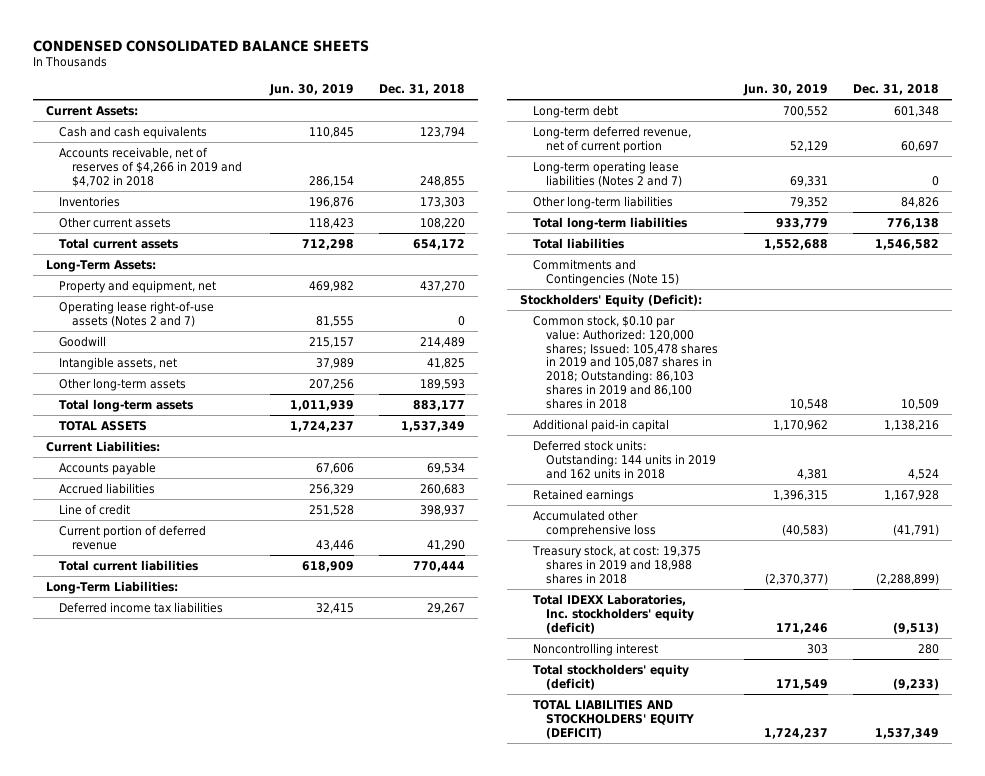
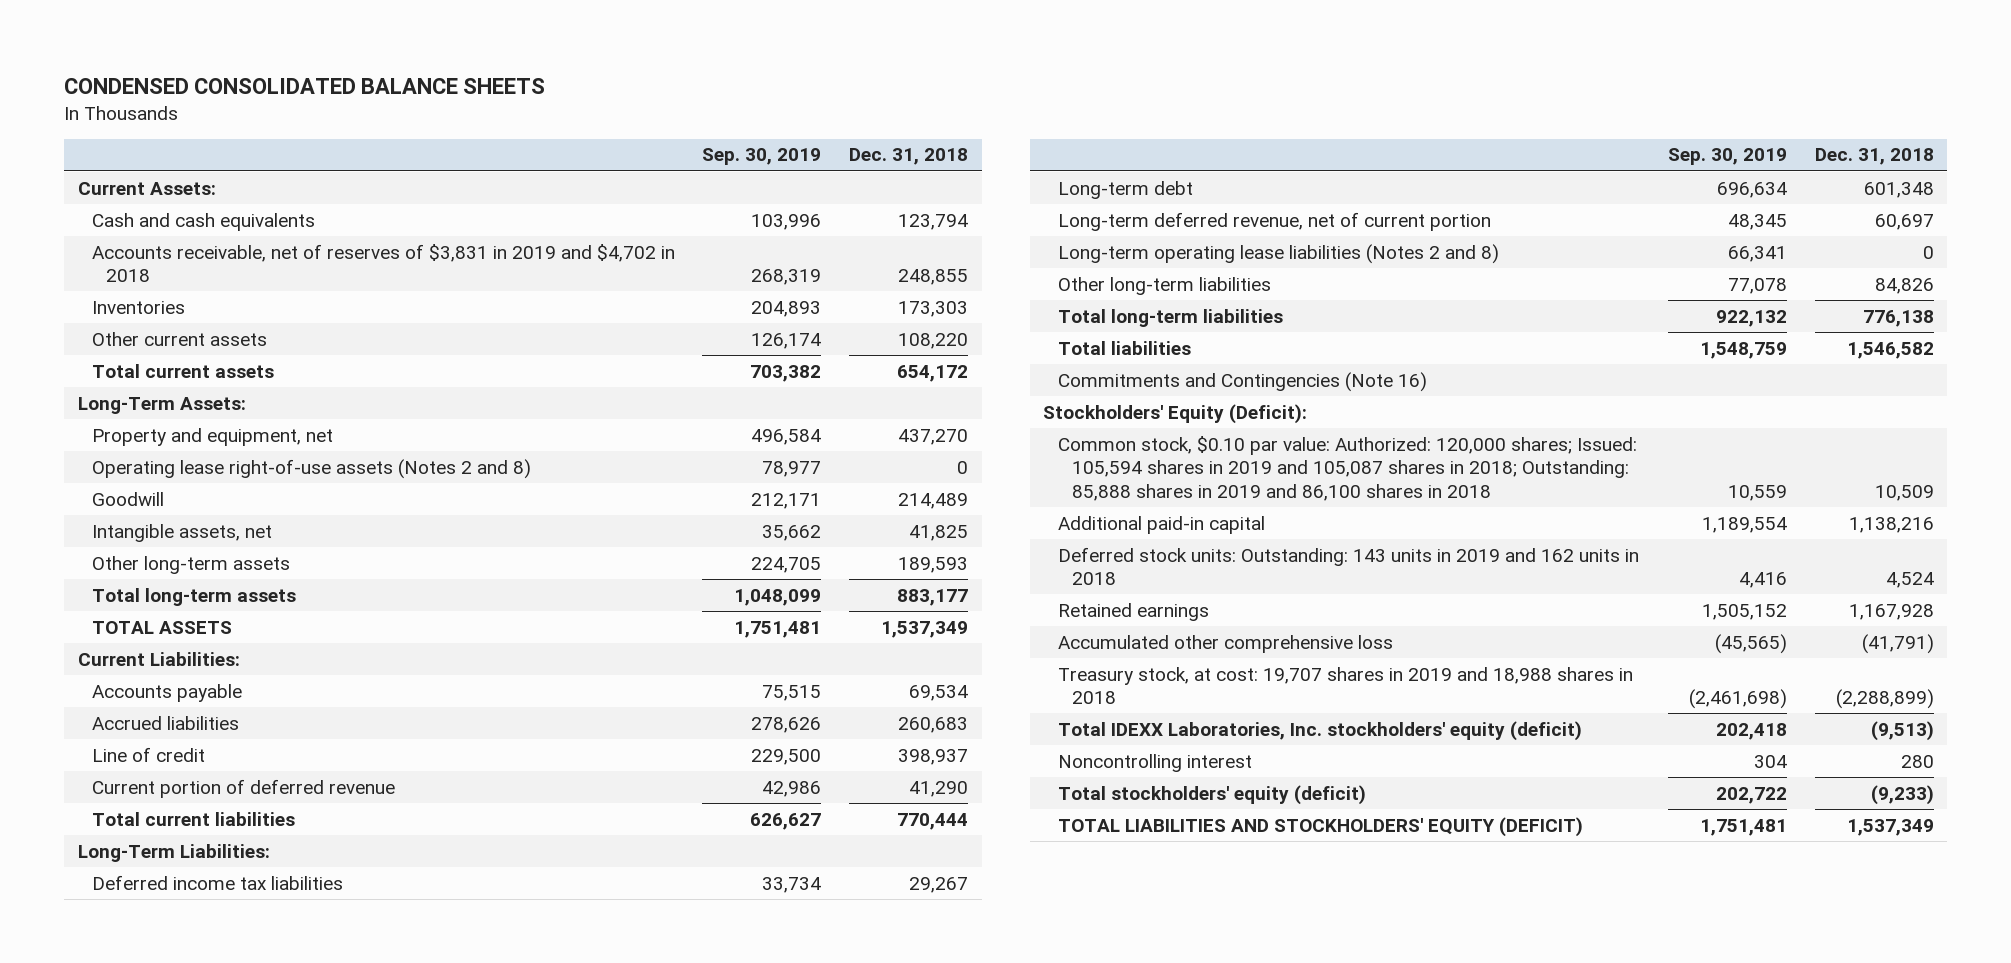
[268,83,354,96] Jun. 30, 2019 -> none
none -> [702,148,822,166] Sep. 30, 2019
[58,146,243,187] Accounts receivable, net of reserves of $4,266 in 2019 and $4,702 in 2018 -> [91,243,675,283] Accounts receivable, net of reserves of $3,831 in 2019 and $4,702 in 2018
[58,300,214,327] Operating lease right-of-use assets (Notes 2 and 7) -> [91,458,531,479] Operating lease right-of-use assets (Notes 2 and 8)
[532,160,683,187] Long-term operating lease liabilities (Notes 2 and 7) -> [1057,243,1499,264] Long-term operating lease liabilities (Notes 2 and 8)
[532,258,680,286] Commitments and Contingencies (Note 15) -> [1057,371,1427,392] Commitments and Contingencies (Note 16)
[532,314,719,410] Common stock, $0.10 par value: Authorized: 120,000 shares; Issued: 105,478 shares in 2019 and 105,087 shares in 2018; Outstanding: 86,103 shares in 2019 and 86,100 shares in 2018 -> [1057,435,1637,501] Common stock, $0.10 par value: Authorized: 120,000 shares; Issued: 105,594 shares in 2019 and 105,087 shares in 2018; Outstanding: 85,888 shares in 2019 and 86,100 shares in 2018
[532,439,717,479] Deferred stock units: Outstanding: 144 units in 2019 and 162 units in 2018 -> [1057,546,1639,586] Deferred stock units: Outstanding: 143 units in 2019 and 162 units in 2018
[531,544,701,584] Treasury stock, at cost: 19,375 shares in 2019 and 18,988 shares in 2018 -> [1057,666,1633,705] Treasury stock, at cost: 19,707 shares in 2019 and 18,988 shares in 2018

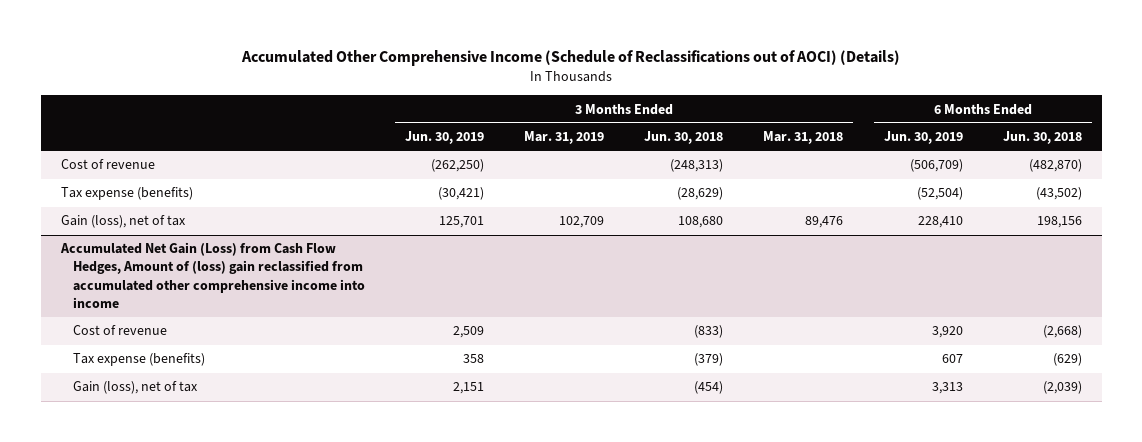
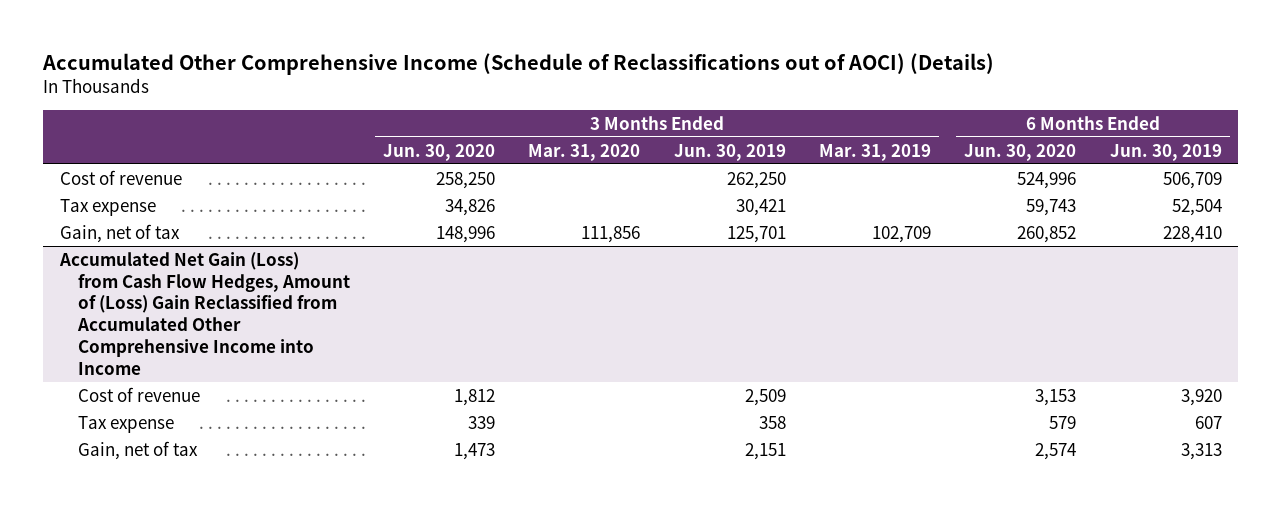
[644,131,724,145] Jun. 30, 2018 -> none
[763,131,844,145] Mar. 31, 2018 -> none
[1002,131,1082,145] Jun. 30, 2018 -> none
none -> [382,143,495,161] Jun. 30, 2020
none -> [528,143,641,161] Mar. 31, 2020
none -> [964,143,1077,161] Jun. 30, 2020
[431,159,485,173] (262,250) -> [726,171,786,189] 262,250
[909,159,963,173] (506,709) -> [1162,171,1222,189] 506,709
[60,187,193,201] Tax expense (benefits) -> [59,198,156,216] Tax expense
[438,187,485,201] (30,421) -> [735,198,786,216] 30,421
[916,187,963,201] (52,504) -> [1171,198,1222,216] 52,504
[60,215,186,229] Gain (loss), net of tax -> [59,223,180,243] Gain, net of tax
[59,242,366,308] Accumulated Net Gain (Loss) from Cash Flow Hedges, Amount of (loss) gain reclassified from accumulated other comprehensive income into income -> [58,251,350,376] Accumulated Net Gain (Loss) from Cash Flow Hedges, Amount of (Loss) Gain Reclassified from Accumulated Other Comprehensive Income into Income
[73,353,206,367] Tax expense (benefits) -> [77,415,174,433] Tax expense
[73,381,199,395] Gain (loss), net of tax -> [77,440,198,460] Gain, net of tax

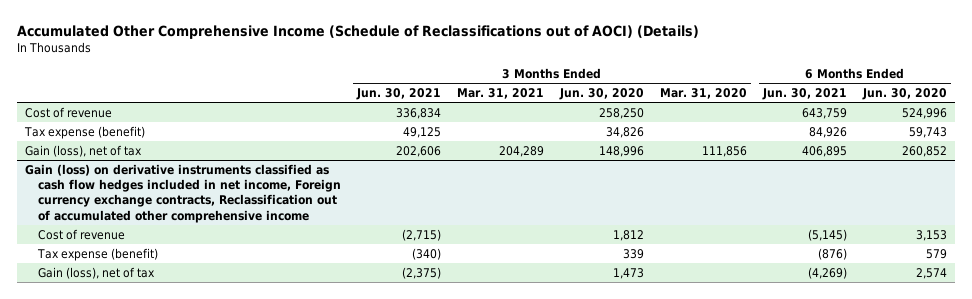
[673,143,786,161] Jun. 30, 2019 -> none
[818,143,931,161] Mar. 31, 2019 -> none
[1109,143,1222,161] Jun. 30, 2019 -> none
none -> [355,88,441,101] Jun. 30, 2021
none -> [457,88,545,100] Mar. 31, 2021
none -> [762,88,848,101] Jun. 30, 2021
[58,251,350,376] Accumulated Net Gain (Loss) from Cash Flow Hedges, Amount of (Loss) Gain Reclassified from Accumulated Other Comprehensive Income into Income -> none
[59,198,156,216] Tax expense -> [24,126,146,140] Tax expense (benefit)
[59,223,180,243] Gain, net of tax -> [25,145,143,158] Gain (loss), net of tax
none -> [25,164,341,223] Gain (loss) on derivative instruments classified as cash flow hedges included in net income, Foreign currency exchange contracts, Reclassification out of accumulated other comprehensive income
[77,415,174,433] Tax expense -> [36,248,158,262] Tax expense (benefit)
[77,440,198,460] Gain, net of tax -> [37,267,155,280] Gain (loss), net of tax

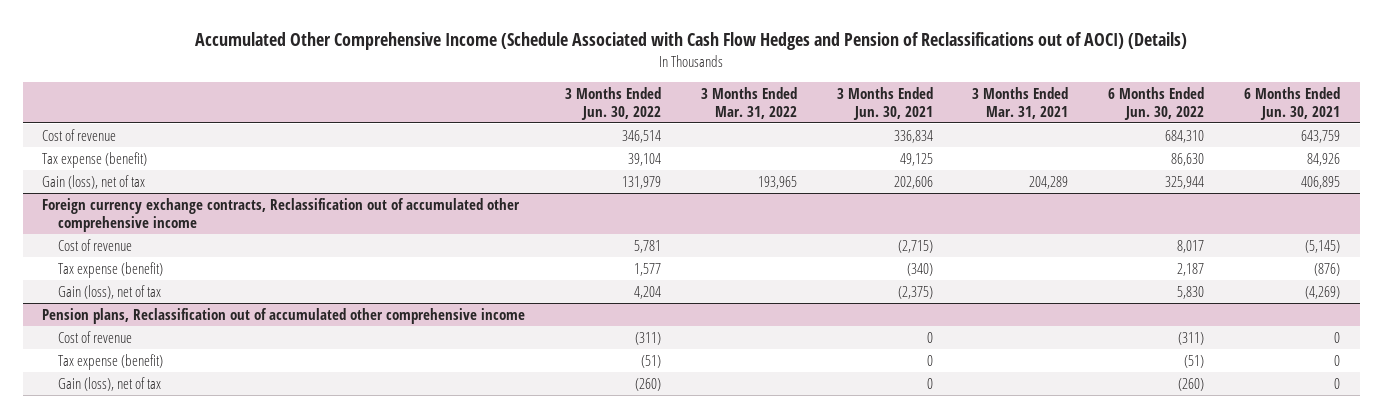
[16,24,699,39] Accumulated Other Comprehensive Income (Schedule of Reclassifications out of AOCI) (Details) -> [195,32,1188,51] Accumulated Other Comprehensive Income (Schedule Associated with Cash Flow Hedges and Pension of Reclassifications out of AOCI) (Details)
[559,88,645,101] Jun. 30, 2020 -> none
[660,88,748,100] Mar. 31, 2020 -> none
[862,88,948,101] Jun. 30, 2020 -> none
none -> [565,87,662,120] 3 Months Ended Jun. 30, 2022
none -> [700,87,797,119] 3 Months Ended Mar. 31, 2022
none -> [1108,87,1205,120] 6 Months Ended Jun. 30, 2022
[25,164,341,223] Gain (loss) on derivative instruments classified as cash flow hedges included in net income, Foreign currency exchange contracts, Reclassification out of accumulated other comprehensive income -> none
none -> [42,197,521,232] Foreign currency exchange contracts, Reclassification out of accumulated other comprehensive income
none -> [42,307,526,324] Pension plans, Reclassification out of accumulated other comprehensive income
none -> [58,330,133,343] Cost of revenue
none -> [58,353,164,370] Tax expense (benefit)
none -> [58,376,162,391] Gain (loss), net of tax

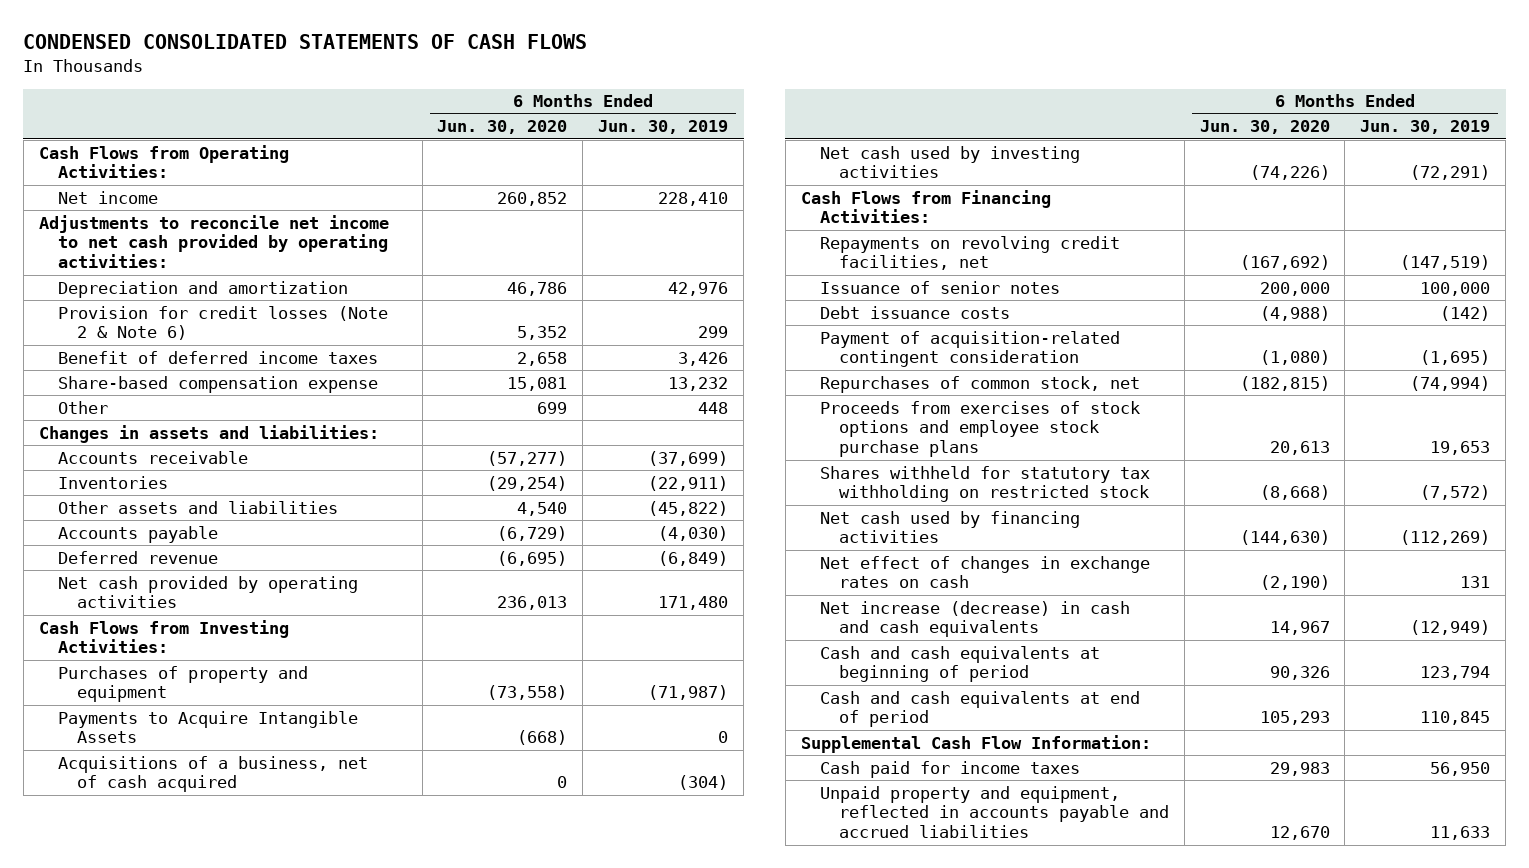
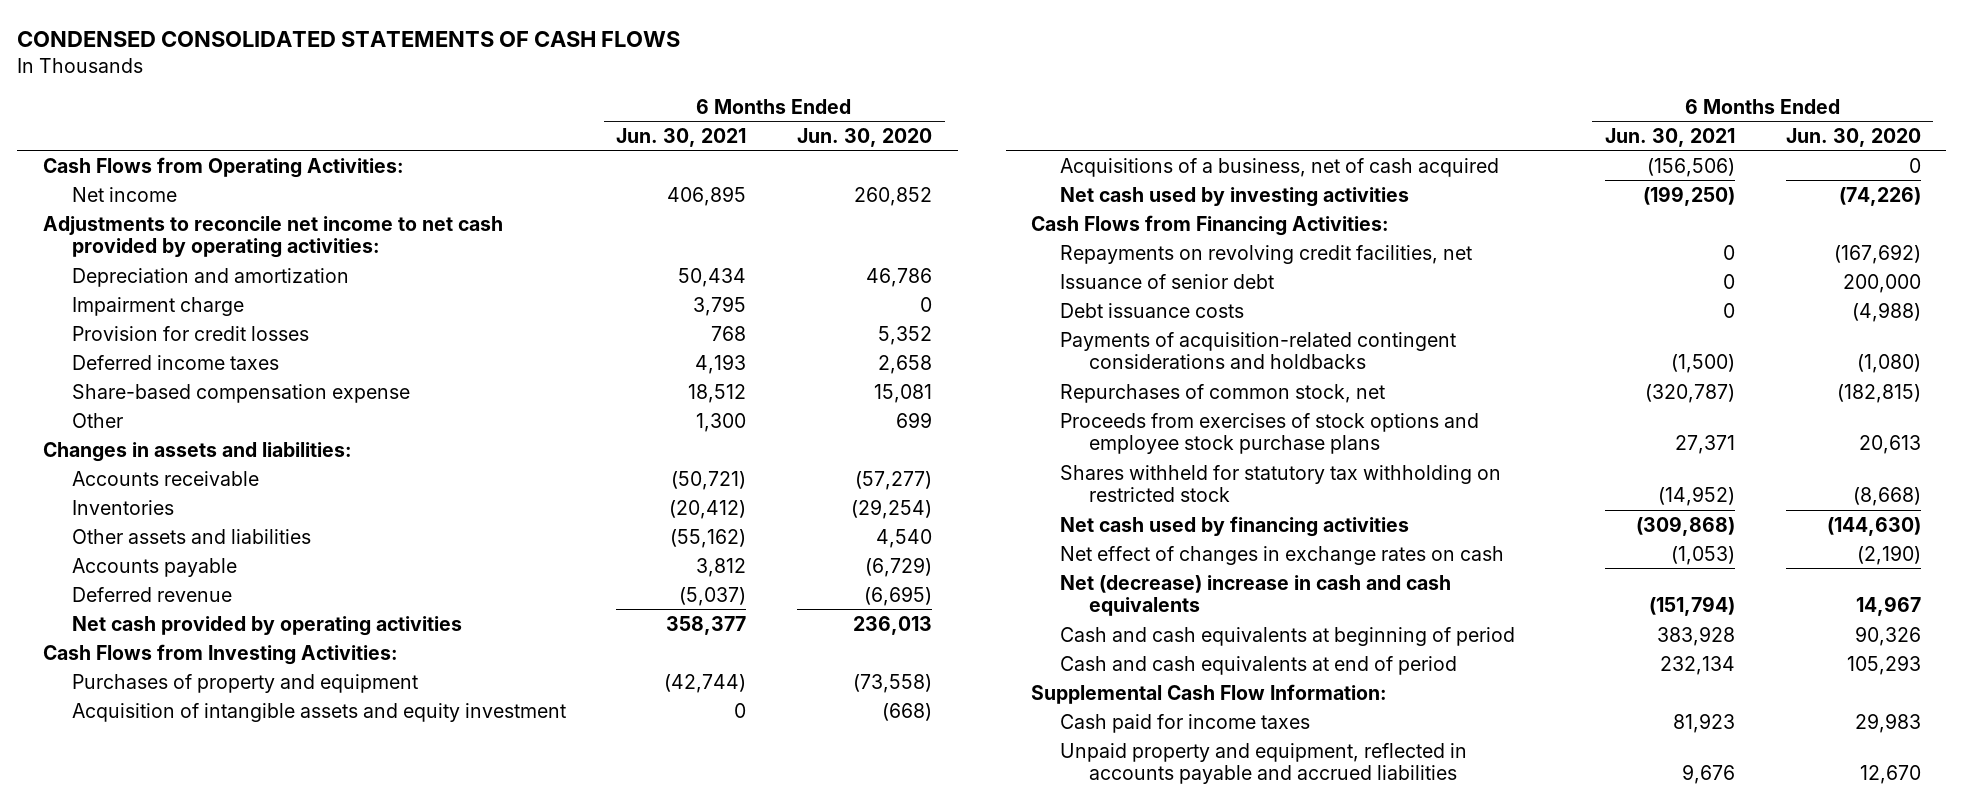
[598,120,729,135] Jun. 30, 2019 -> none
none -> [616,127,747,147] Jun. 30, 2021
none -> [71,296,244,316] Impairment charge
[57,305,388,341] Provision for credit losses (Note 2 & Note 6) -> [71,325,309,341] Provision for credit losses
[57,350,378,364] Benefit of deferred income taxes -> [71,354,279,370] Deferred income taxes
[57,710,358,744] Payments to Acquire Intangible Assets -> [71,702,566,722] Acquisition of intangible assets and equity investment
[819,280,1060,294] Issuance of senior notes -> [1060,273,1275,289] Issuance of senior debt
[819,330,1120,368] Payment of acquisition-related contingent consideration -> [1060,331,1457,370] Payments of acquisition-related contingent considerations and holdbacks
[819,600,1130,638] Net increase (decrease) in cash and cash equivalents -> [1060,574,1452,617] Net (decrease) increase in cash and cash equivalents

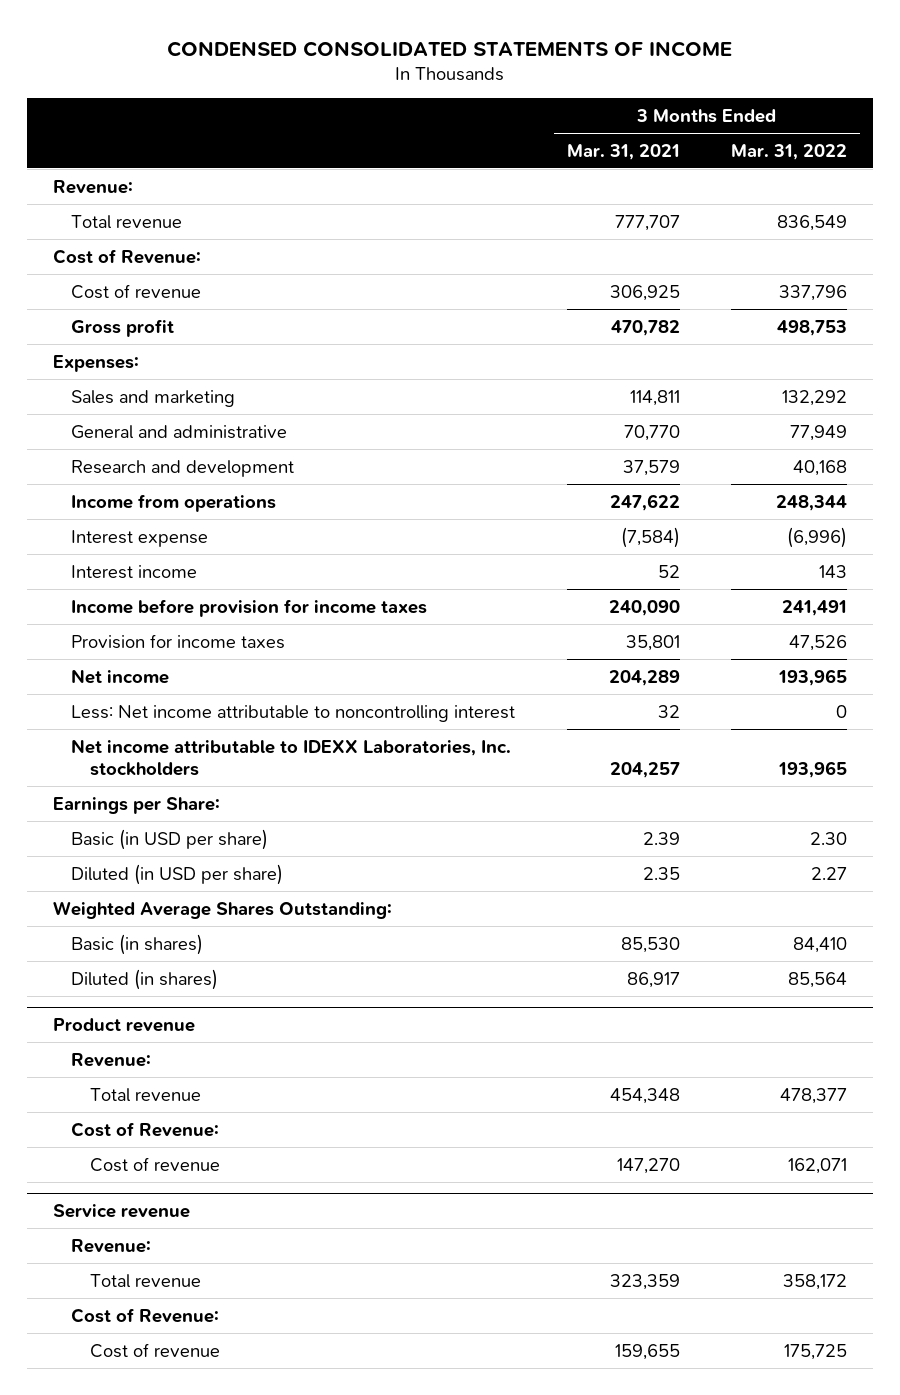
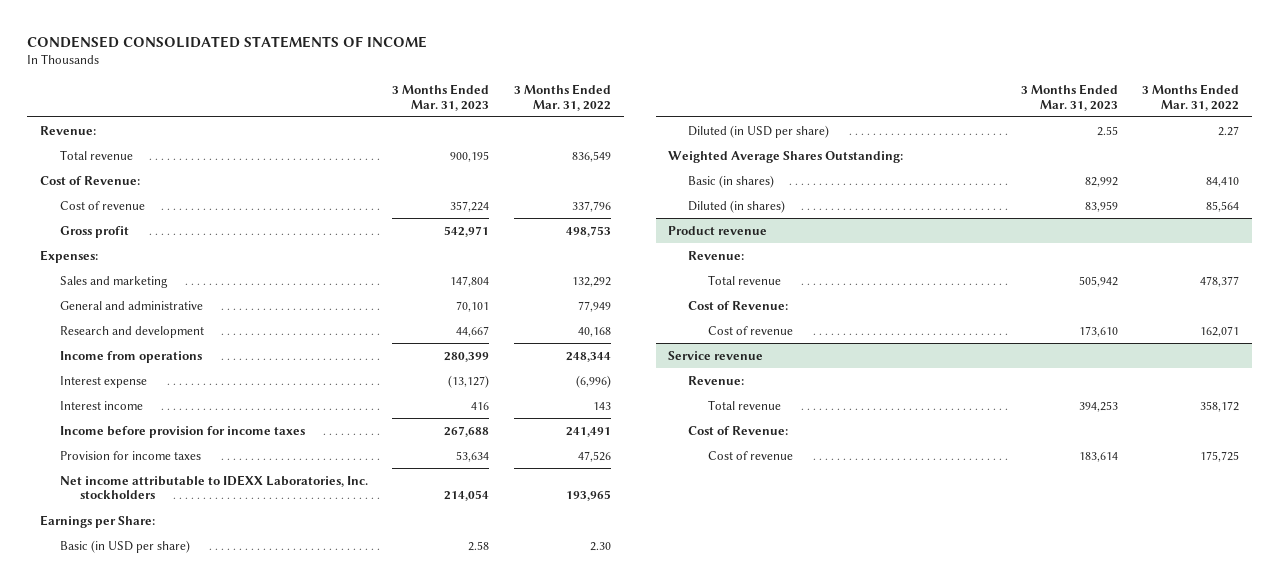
[566,143,680,160] Mar. 31, 2021 -> none
none -> [392,83,490,111] 3 Months Ended Mar. 31, 2023
[71,668,170,684] Net income -> none
[71,704,516,722] Less: Net income attributable to noncontrolling interest -> none

